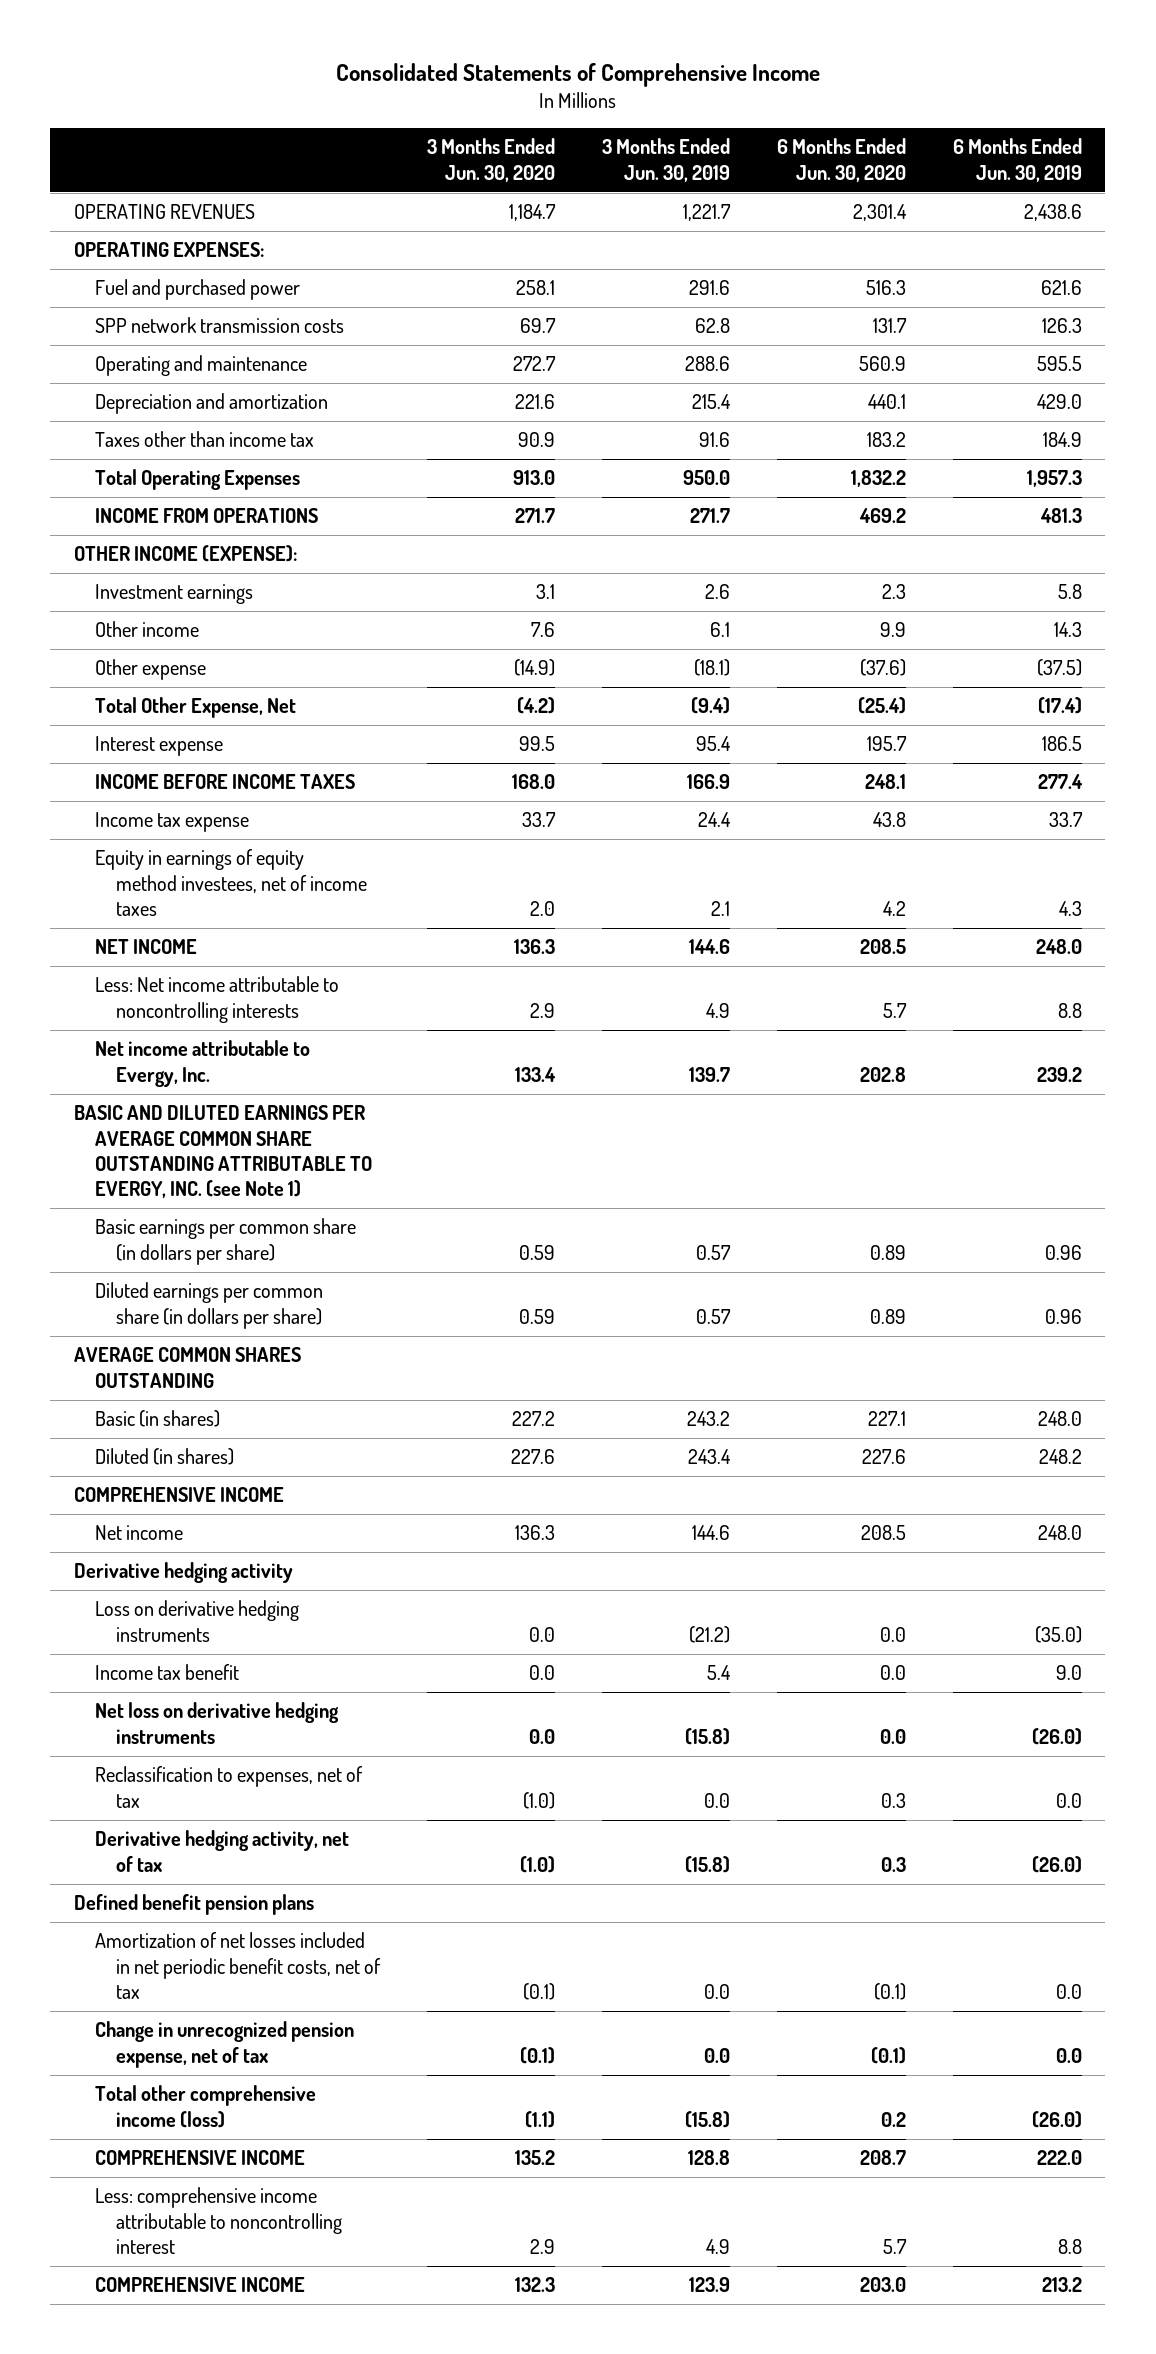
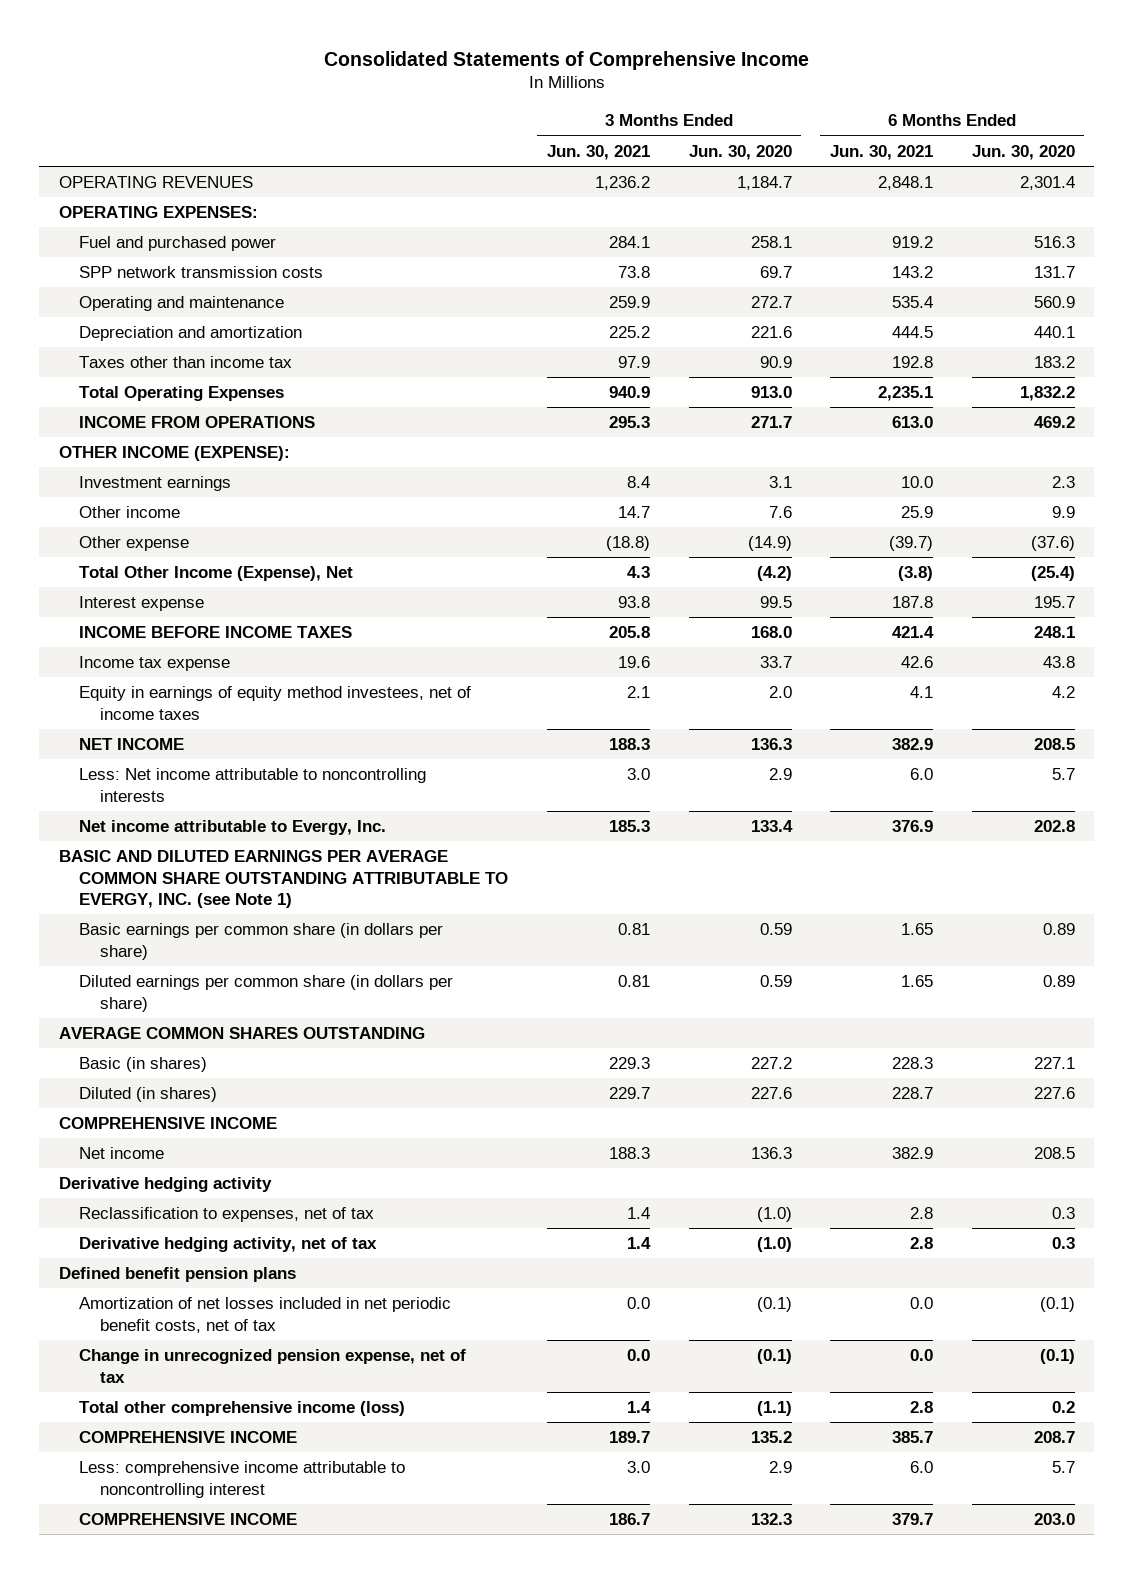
[602,138,731,182] 3 Months Ended Jun. 30, 2019 -> none
[953,138,1083,182] 6 Months Ended Jun. 30, 2019 -> none
none -> [546,144,650,160] Jun. 30, 2021
none -> [830,144,934,160] Jun. 30, 2021
[94,697,296,719] Total Other Expense, Net -> [79,566,354,582] Total Other Income (Expense), Net
[94,1600,299,1642] Loss on derivative hedging instruments -> none
[94,1664,239,1681] Income tax benefit -> none
[94,1702,339,1744] Net loss on derivative hedging instruments -> none

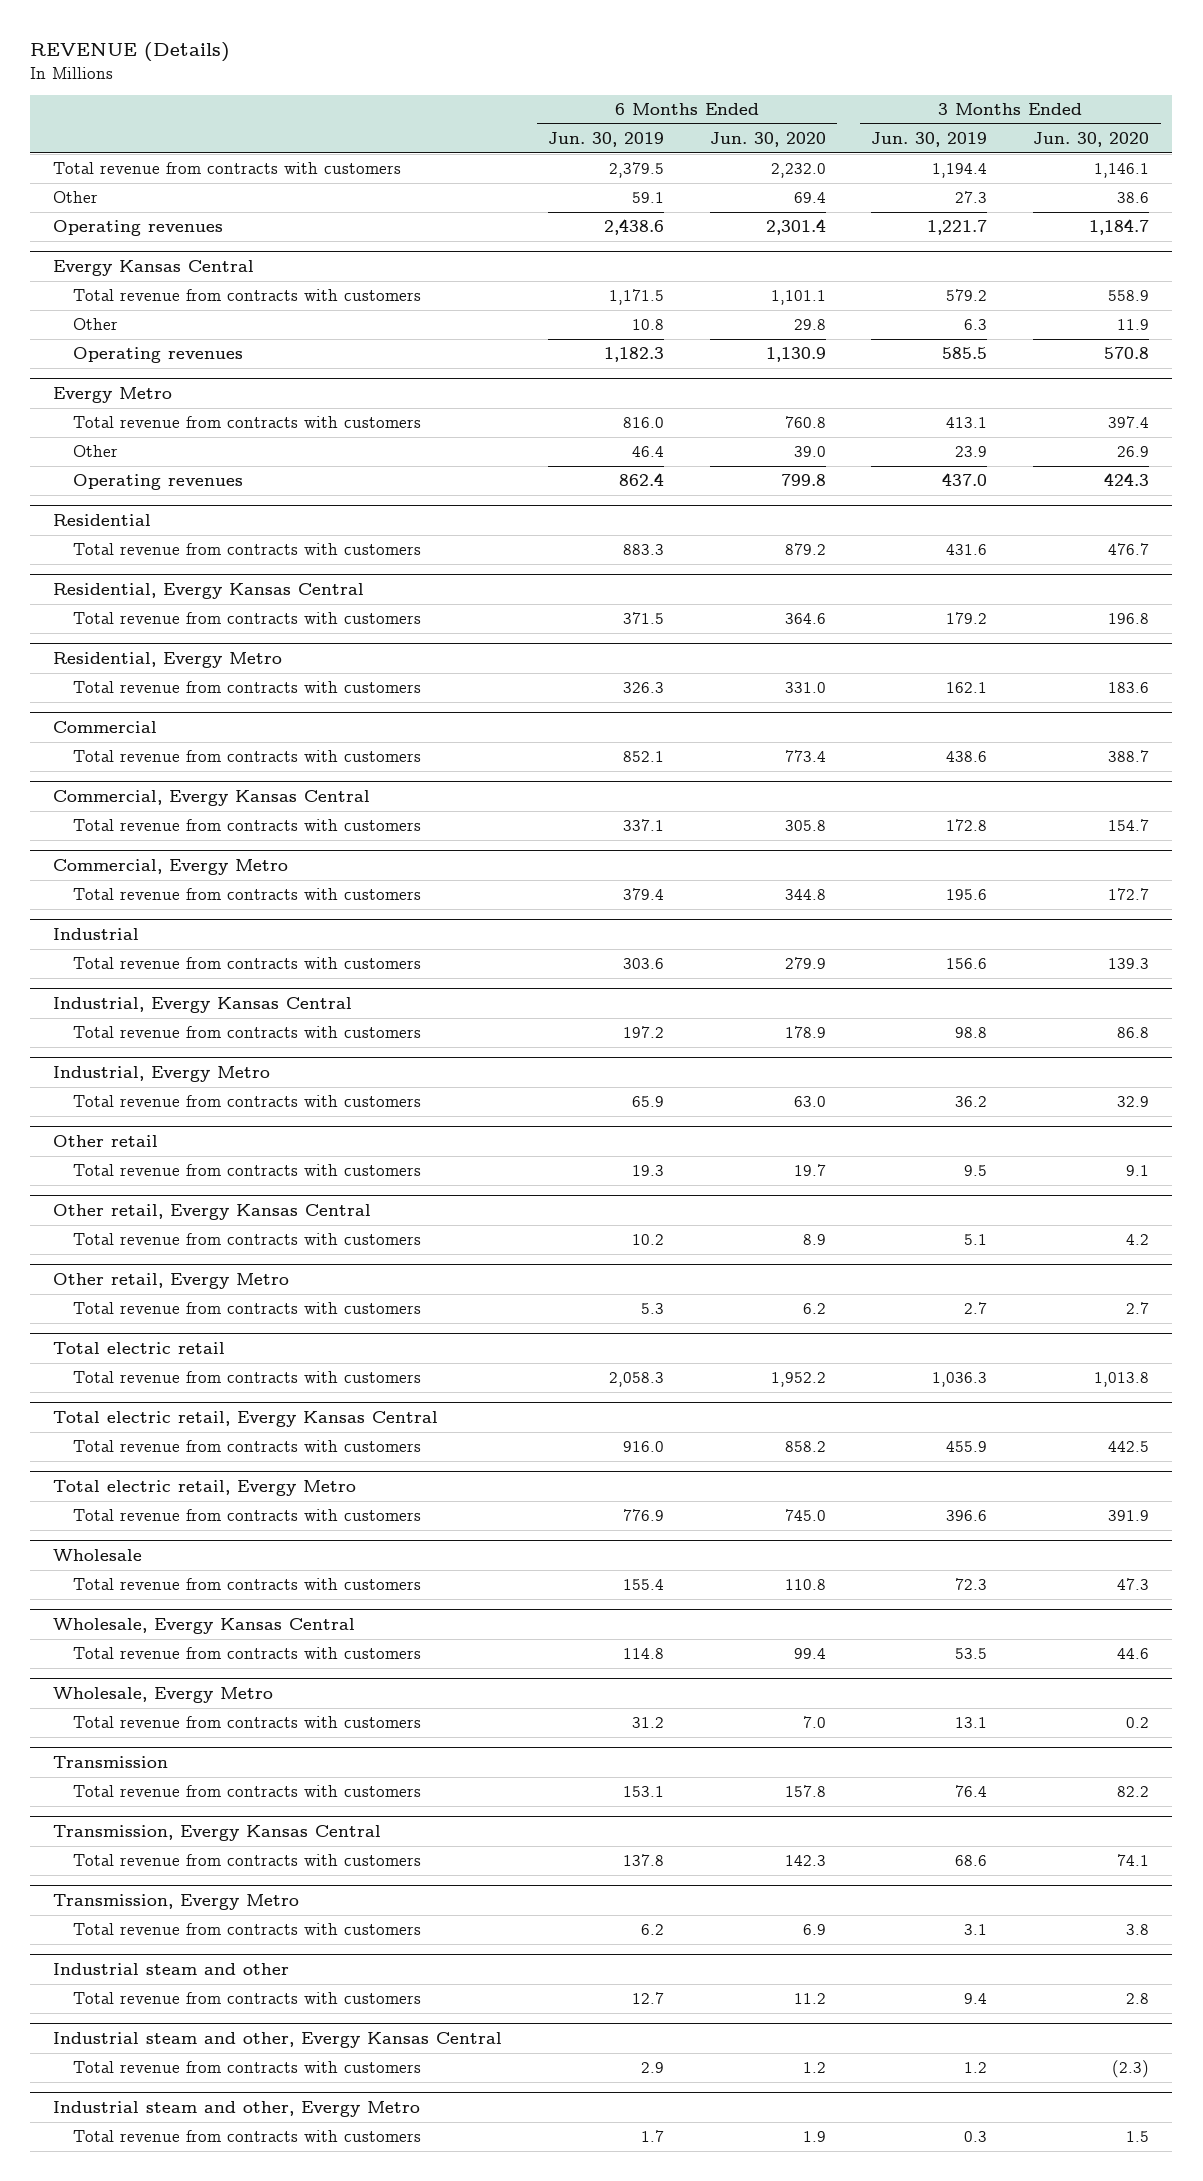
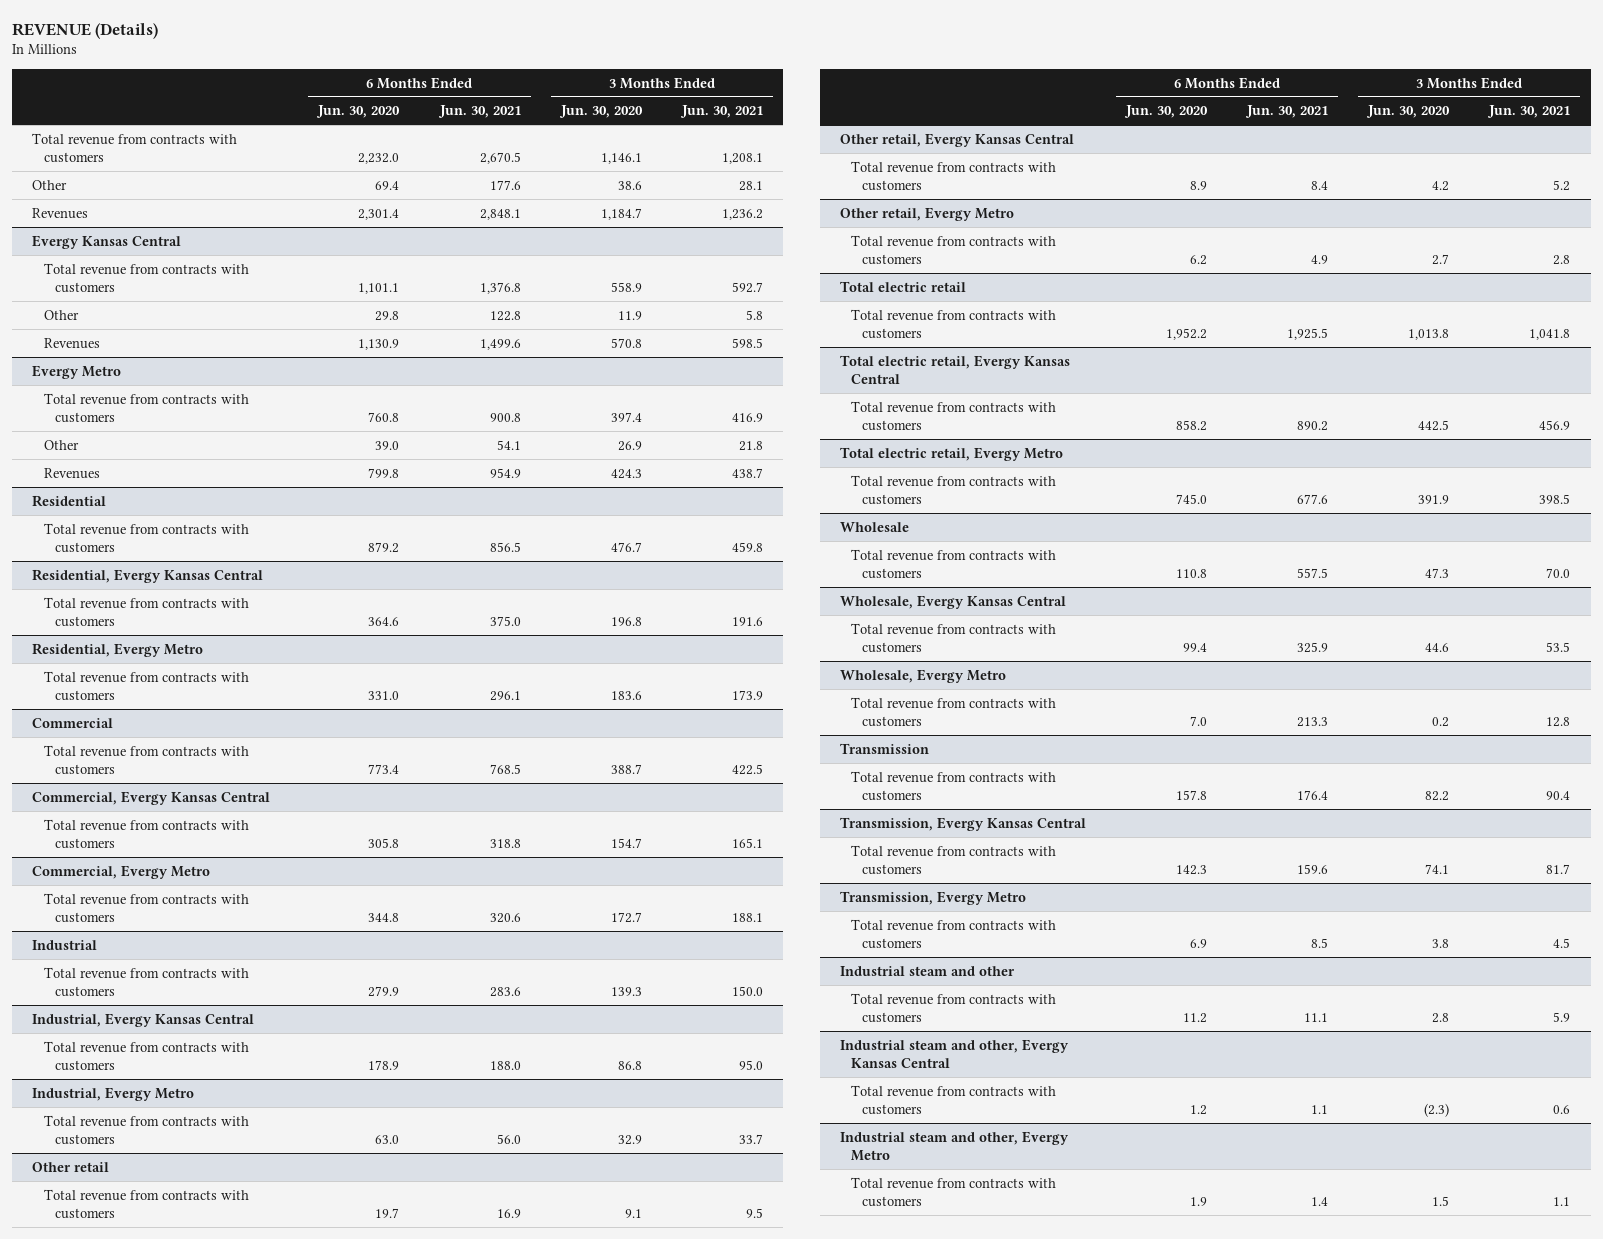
[548,132,665,148] Jun. 30, 2019 -> none
[871,132,988,148] Jun. 30, 2019 -> none
none -> [437,105,521,119] Jun. 30, 2021
none -> [679,105,763,119] Jun. 30, 2021
[53,220,224,237] Operating revenues -> [32,207,89,219] Revenues
[73,347,244,364] Operating revenues -> [43,337,100,349] Revenues
[73,474,244,491] Operating revenues -> [43,467,100,479] Revenues

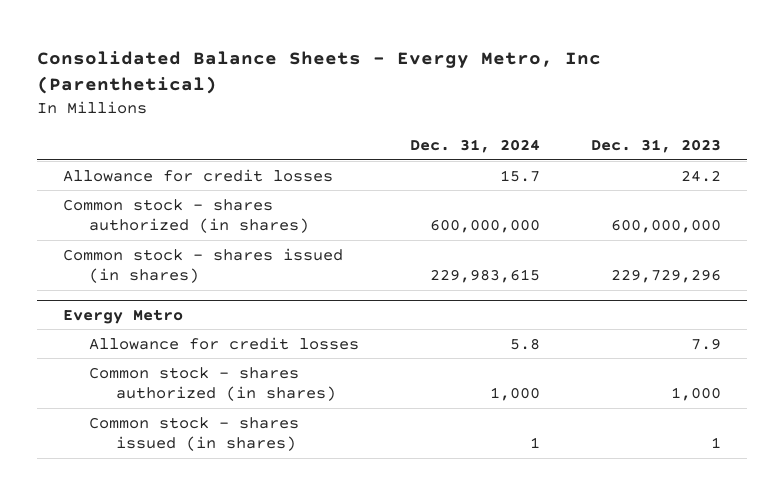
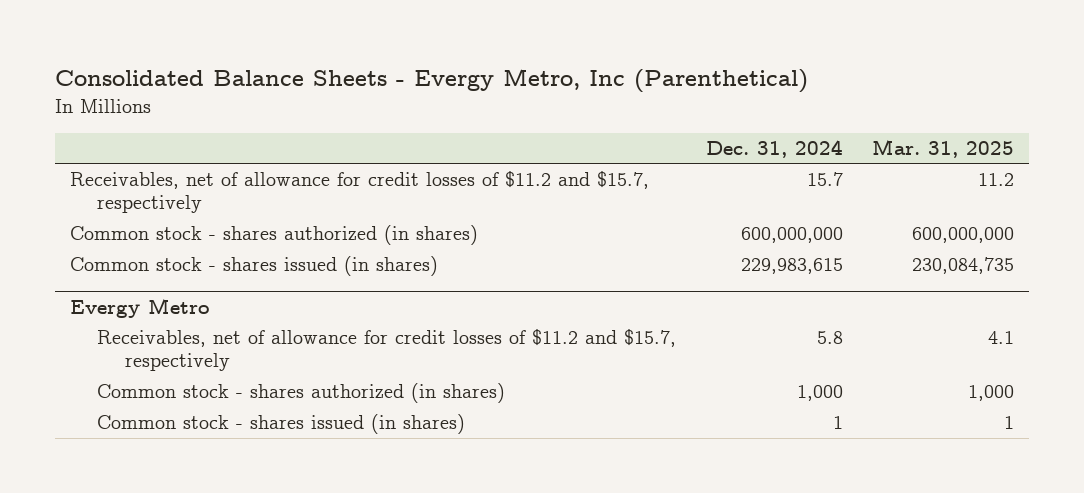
[591,139,722,154] Dec. 31, 2023 -> none
none -> [872,139,1015,159] Mar. 31, 2025
[62,168,333,182] Allowance for credit losses -> [69,171,649,214] Receivables, net of allowance for credit losses of $11.2 and $15.7, respectively
[89,336,360,350] Allowance for credit losses -> [97,329,677,372] Receivables, net of allowance for credit losses of $11.2 and $15.7, respectively

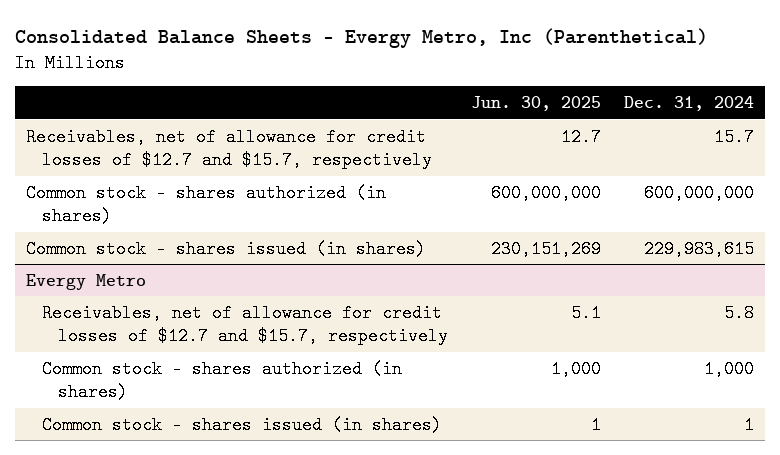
[872,139,1015,159] Mar. 31, 2025 -> none
none -> [470,95,601,111] Jun. 30, 2025
[69,171,649,214] Receivables, net of allowance for credit losses of $11.2 and $15.7, respectively -> [26,127,433,170] Receivables, net of allowance for credit losses of $12.7 and $15.7, respectively
[97,329,677,372] Receivables, net of allowance for credit losses of $11.2 and $15.7, respectively -> [42,303,448,346] Receivables, net of allowance for credit losses of $12.7 and $15.7, respectively

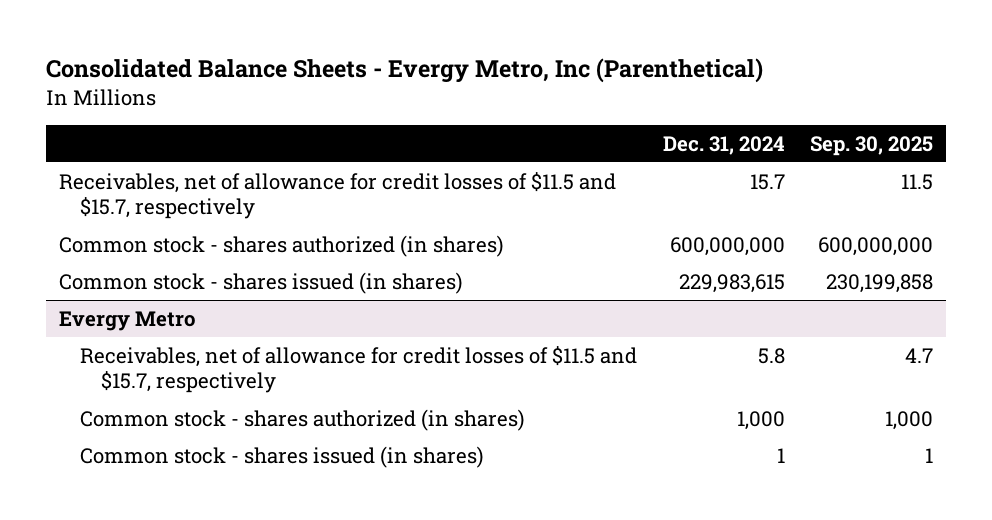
[470,95,601,111] Jun. 30, 2025 -> none
none -> [810,135,934,156] Sep. 30, 2025
[26,127,433,170] Receivables, net of allowance for credit losses of $12.7 and $15.7, respectively -> [58,171,616,220] Receivables, net of allowance for credit losses of $11.5 and $15.7, respectively
[42,303,448,346] Receivables, net of allowance for credit losses of $12.7 and $15.7, respectively -> [79,345,637,394] Receivables, net of allowance for credit losses of $11.5 and $15.7, respectively

